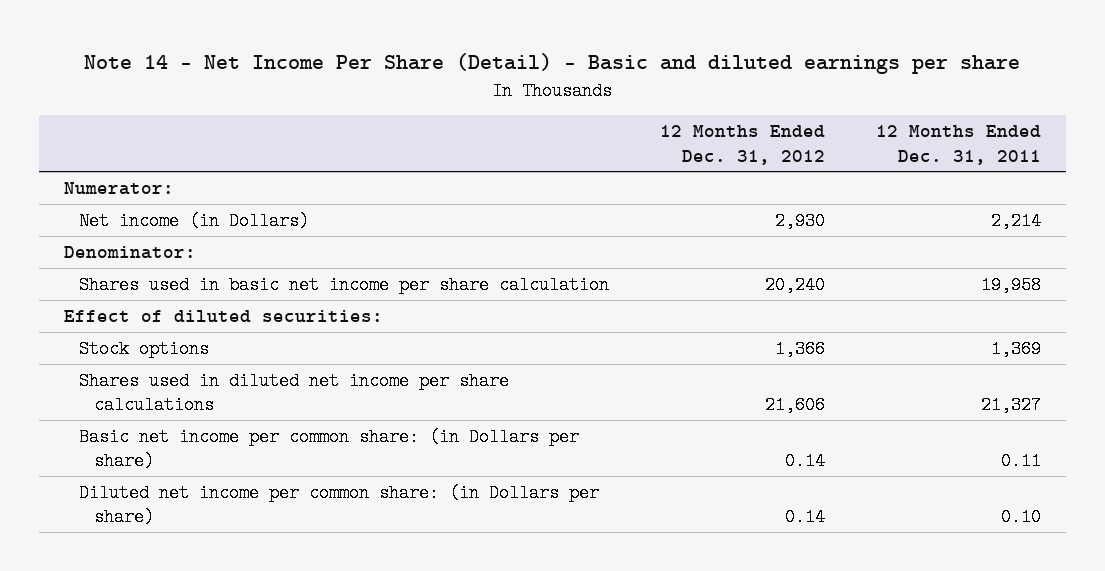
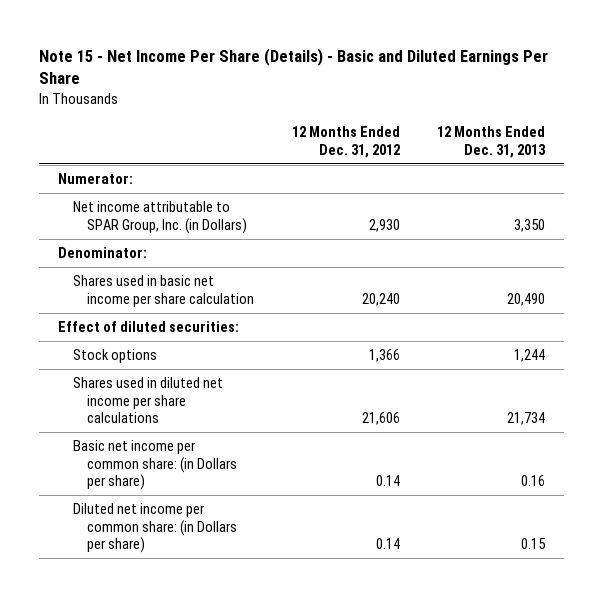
[84,53,1021,75] Note 14 - Net Income Per Share (Detail) - Basic and diluted earnings per share -> [39,47,549,85] Note 15 - Net Income Per Share (Details) - Basic and Diluted Earnings Per Share
[875,125,1041,165] 12 Months Ended Dec. 31, 2011 -> none
none -> [437,126,547,158] 12 Months Ended Dec. 31, 2013
[79,211,310,230] Net income (in Dollars) -> [72,201,247,234] Net income attributable to SPAR Group, Inc. (in Dollars)

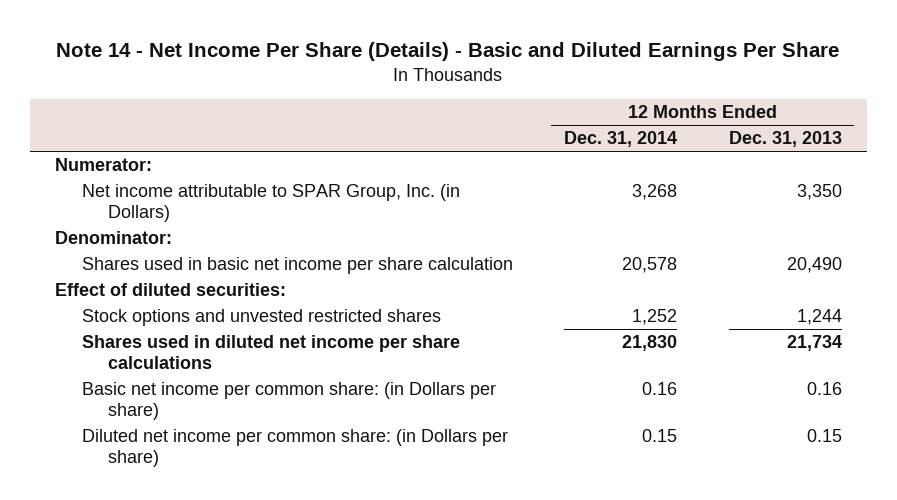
[39,47,549,85] Note 15 - Net Income Per Share (Details) - Basic and Diluted Earnings Per Share -> [56,42,840,62] Note 14 - Net Income Per Share (Details) - Basic and Diluted Earnings Per Share
[291,126,400,158] 12 Months Ended Dec. 31, 2012 -> none
none -> [564,131,678,148] Dec. 31, 2014
[72,349,157,364] Stock options -> [81,309,441,327] Stock options and unvested restricted shares

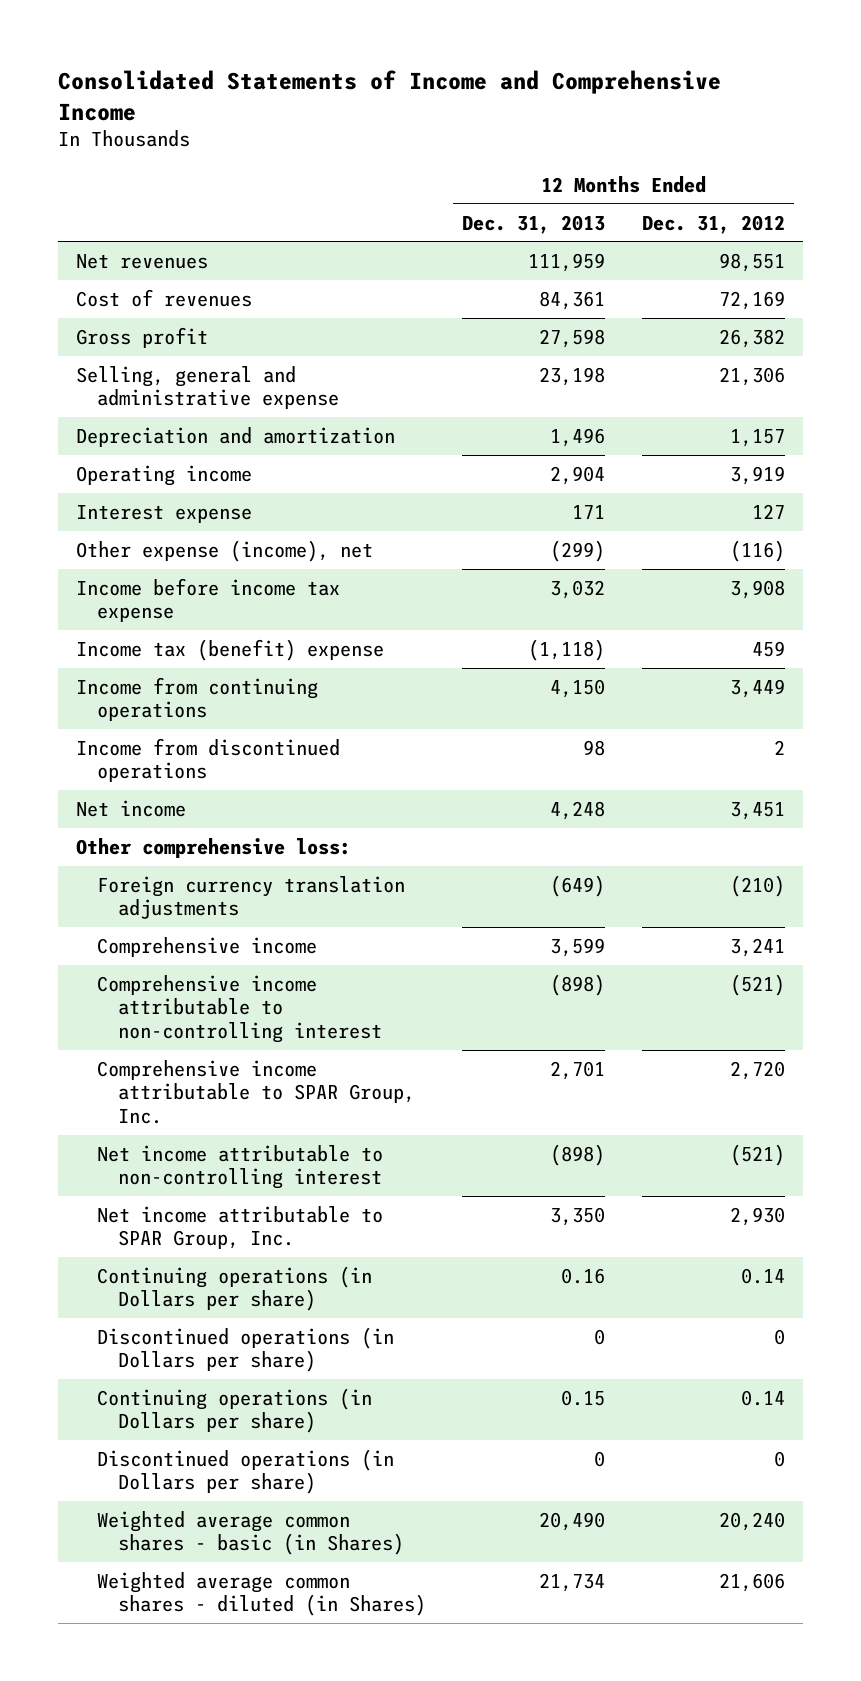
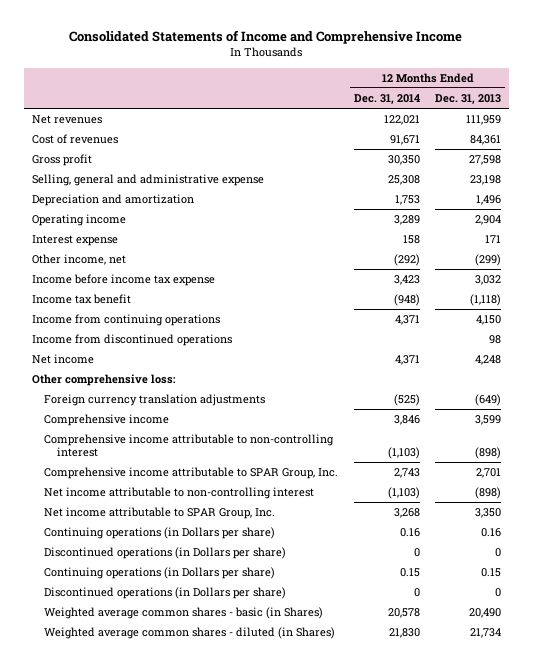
[641,214,785,234] Dec. 31, 2012 -> none
none -> [353,94,420,105] Dec. 31, 2014
[76,539,374,562] Other expense (income), net -> [31,254,126,266] Other income, net
[76,638,385,661] Income tax (benefit) expense -> [31,294,131,305] Income tax benefit

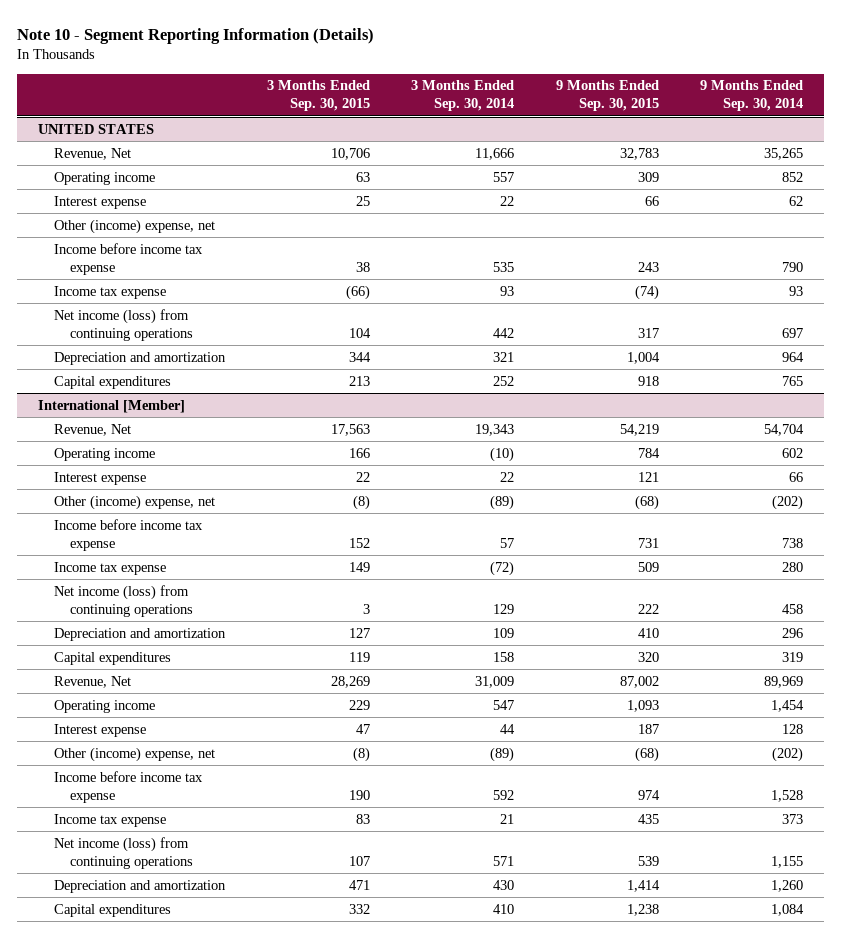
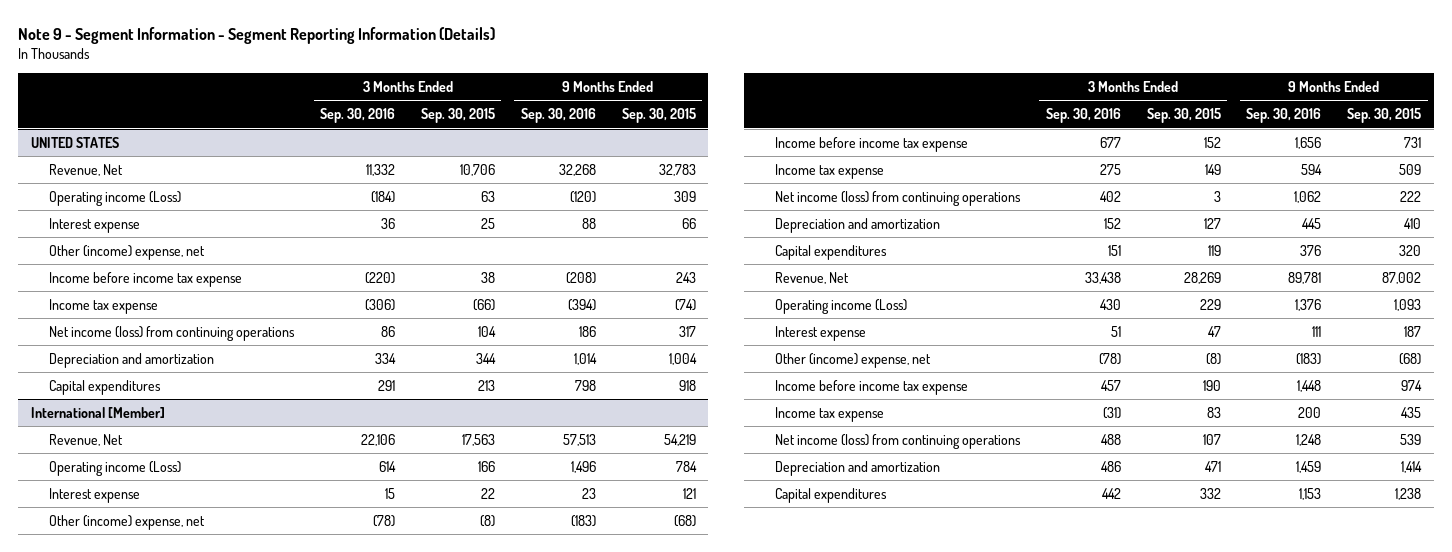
[17,27,375,44] Note 10 - Segment Reporting Information (Details) -> [18,26,496,44] Note 9 - Segment Information - Segment Reporting Information (Details)
[411,80,515,112] 3 Months Ended Sep. 30, 2014 -> none
[700,80,804,112] 9 Months Ended Sep. 30, 2014 -> none
none -> [320,108,396,124] Sep. 30, 2016
none -> [520,108,596,124] Sep. 30, 2016
[54,171,156,185] Operating income -> [49,190,182,206] Operating income (Loss)
[54,447,156,461] Operating income -> [49,460,182,476] Operating income (Loss)
[54,699,156,713] Operating income -> [774,298,907,314] Operating income (Loss)

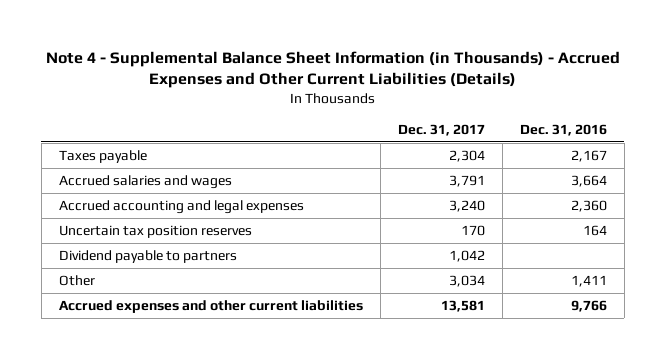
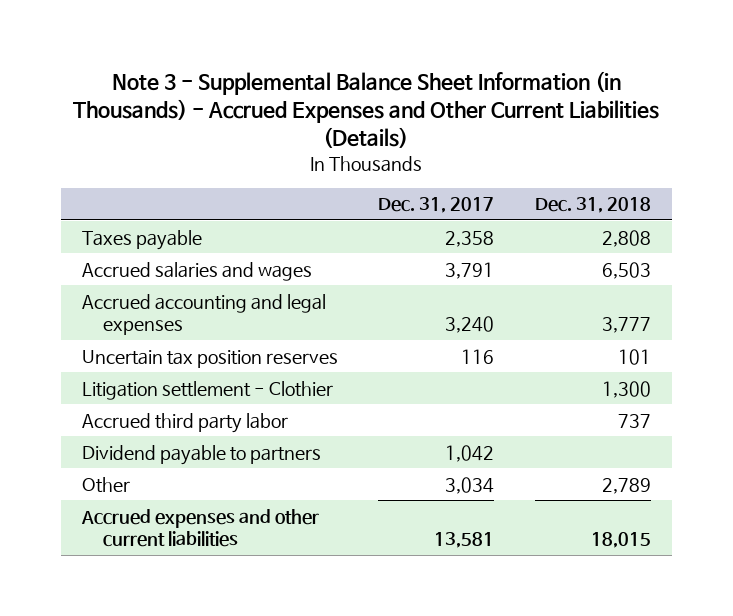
[45,50,620,89] Note 4 - Supplemental Balance Sheet Information (in Thousands) - Accrued Expenses and Other Current Liabilities (Details) -> [73,71,660,149] Note 3 - Supplemental Balance Sheet Information (in Thousands) - Accrued Expenses and Other Current Liabilities (Details)
[519,123,607,136] Dec. 31, 2016 -> none
none -> [535,197,652,214] Dec. 31, 2018
[448,150,485,163] 2,304 -> [445,230,495,247] 2,358
[460,225,485,237] 170 -> [461,348,495,364] 116
none -> [81,380,333,400] Litigation settlement - Clothier
none -> [81,412,288,433] Accrued third party labor

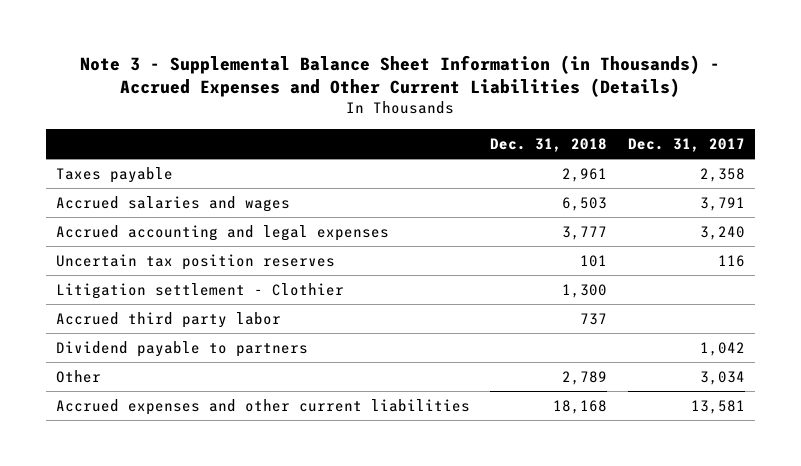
[602,229,652,247] 2,808 -> [562,168,608,183] 2,961
[591,531,652,548] 18,015 -> [553,400,608,415] 18,168

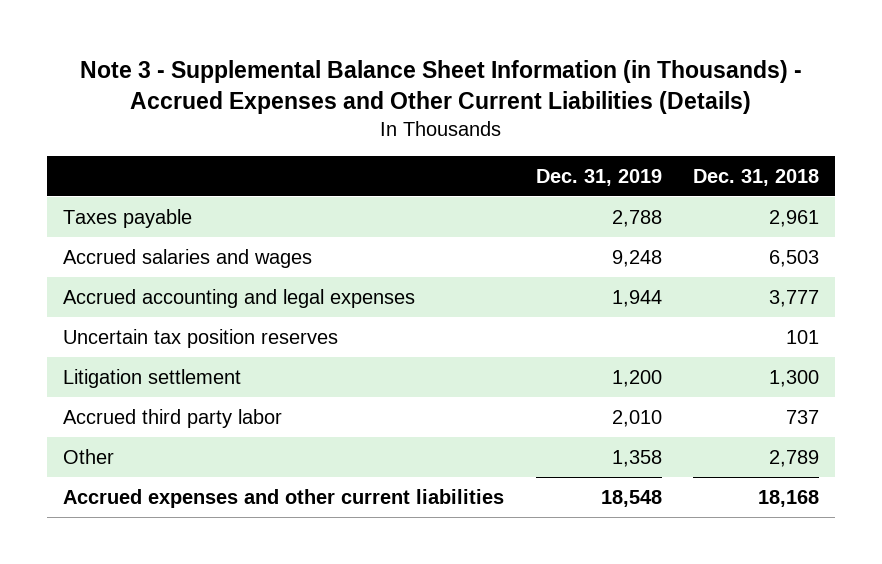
[627,137,745,152] Dec. 31, 2017 -> none
none -> [535,168,662,186] Dec. 31, 2019
[56,283,345,300] Litigation settlement - Clothier -> [62,368,241,388] Litigation settlement
[56,341,309,358] Dividend payable to partners -> none

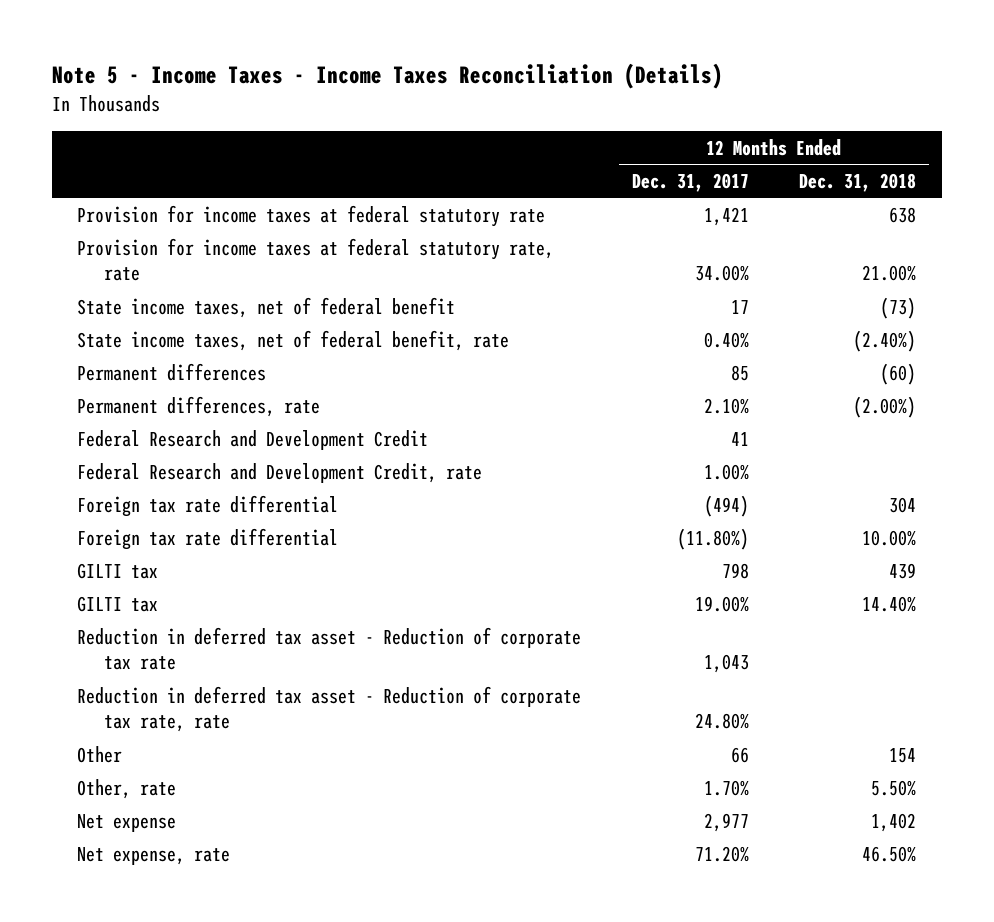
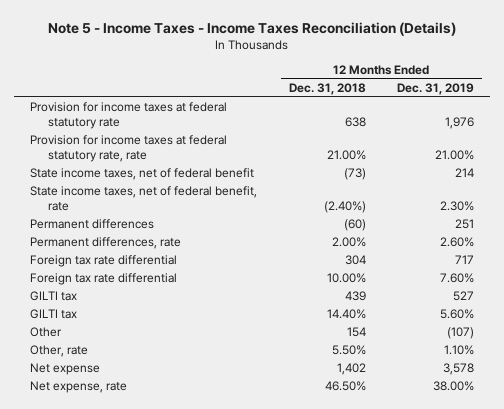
[631,172,749,192] Dec. 31, 2017 -> none
none -> [397,83,475,96] Dec. 31, 2019
[77,429,429,450] Federal Research and Development Credit -> none
[77,462,483,483] Federal Research and Development Credit, rate -> none
[853,395,917,418] (2.00%) -> [331,237,366,248] 2.00%
[77,626,582,671] Reduction in deferred tax asset - Reduction of corporate tax rate -> none
[77,685,582,733] Reduction in deferred tax asset - Reduction of corporate tax rate, rate -> none

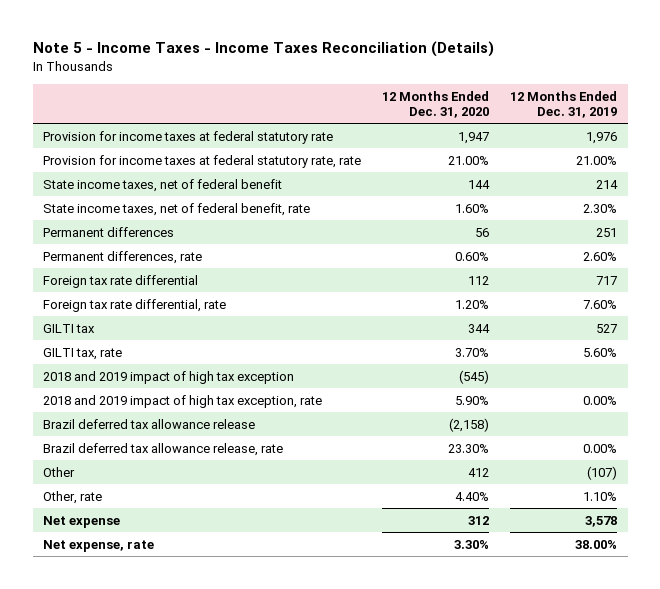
[288,83,366,96] Dec. 31, 2018 -> none
none -> [382,90,490,119] 12 Months Ended Dec. 31, 2020
[30,273,178,286] Foreign tax rate differential -> [43,298,227,312] Foreign tax rate differential, rate
[30,309,78,320] GILTI tax -> [43,347,123,360] GILTI tax, rate
none -> [43,370,295,384] 2018 and 2019 impact of high tax exception
none -> [43,394,323,408] 2018 and 2019 impact of high tax exception, rate
none -> [43,418,256,429] Brazil deferred tax allowance release
none -> [43,442,284,456] Brazil deferred tax allowance release, rate

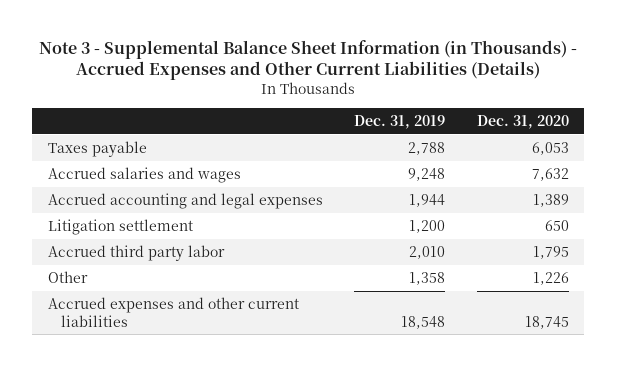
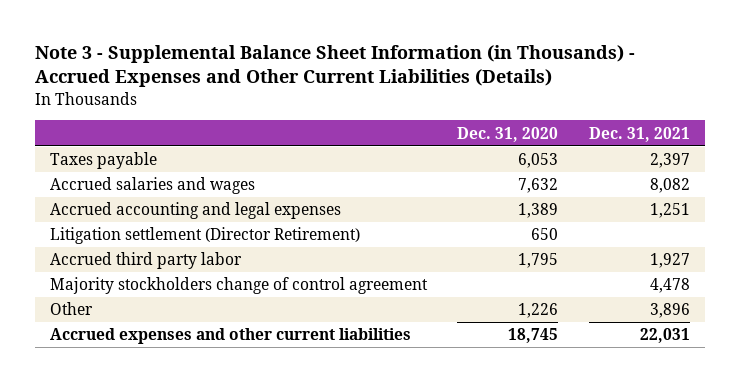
[354,114,446,129] Dec. 31, 2019 -> none
none -> [588,126,690,142] Dec. 31, 2021
[48,218,194,235] Litigation settlement -> [50,227,361,245] Litigation settlement (Director Retirement)
none -> [50,277,429,295] Majority stockholders change of control agreement

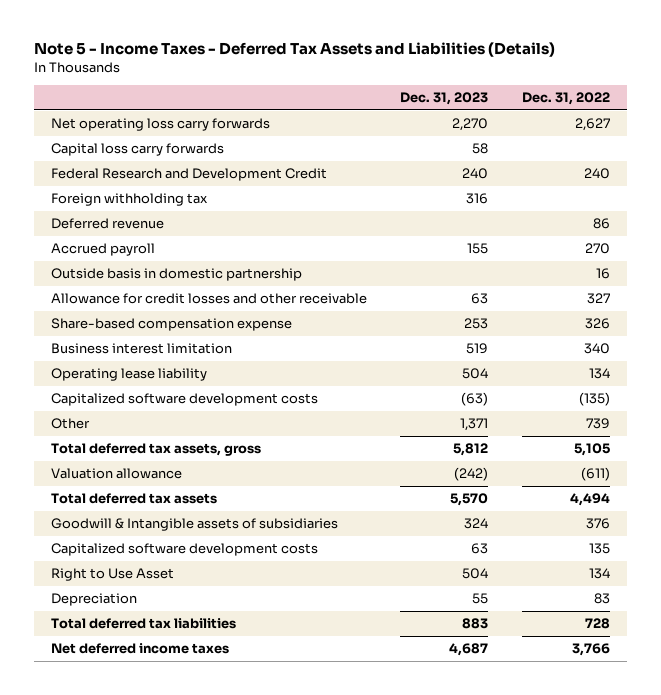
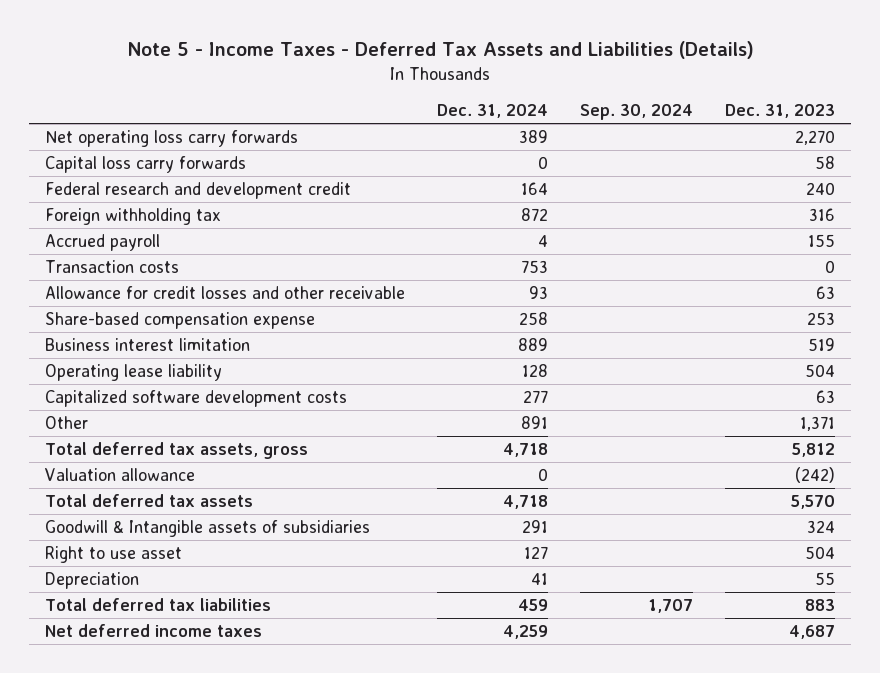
[521,92,610,106] Dec. 31, 2022 -> none
none -> [436,104,548,119] Dec. 31, 2024
none -> [580,104,694,121] Sep. 30, 2024
[50,168,327,182] Federal Research and Development Credit -> [44,182,351,200] Federal research and development credit
[50,218,164,230] Deferred revenue -> none
[50,268,302,282] Outside basis in domestic partnership -> none
none -> [44,260,179,274] Transaction costs
[50,393,318,407] Capitalized software development costs -> none
[50,543,318,557] Capitalized software development costs -> [44,390,347,408] Capitalized software development costs
[50,568,174,582] Right to Use Asset -> [44,546,182,564] Right to use asset

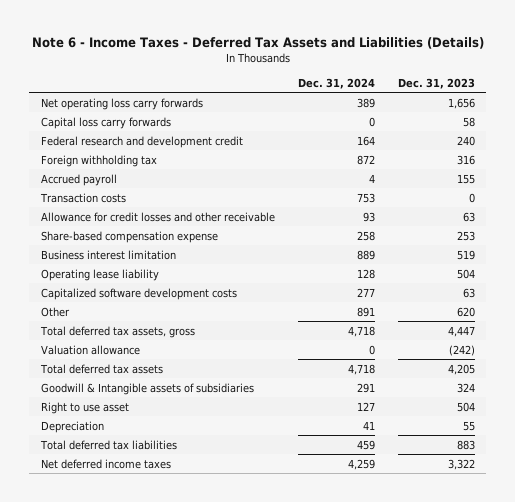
[127,40,755,59] Note 5 - Income Taxes - Deferred Tax Assets and Liabilities (Details) -> [31,36,484,49] Note 6 - Income Taxes - Deferred Tax Assets and Liabilities (Details)
[580,104,694,121] Sep. 30, 2024 -> none
[795,130,836,146] 2,270 -> [447,97,475,109] 1,656
[800,416,836,432] 1,371 -> [456,306,475,317] 620
[792,443,836,458] 5,812 -> [447,325,475,337] 4,447
[791,495,836,510] 5,570 -> [447,363,475,375] 4,205
[789,625,836,640] 4,687 -> [447,458,475,470] 3,322

